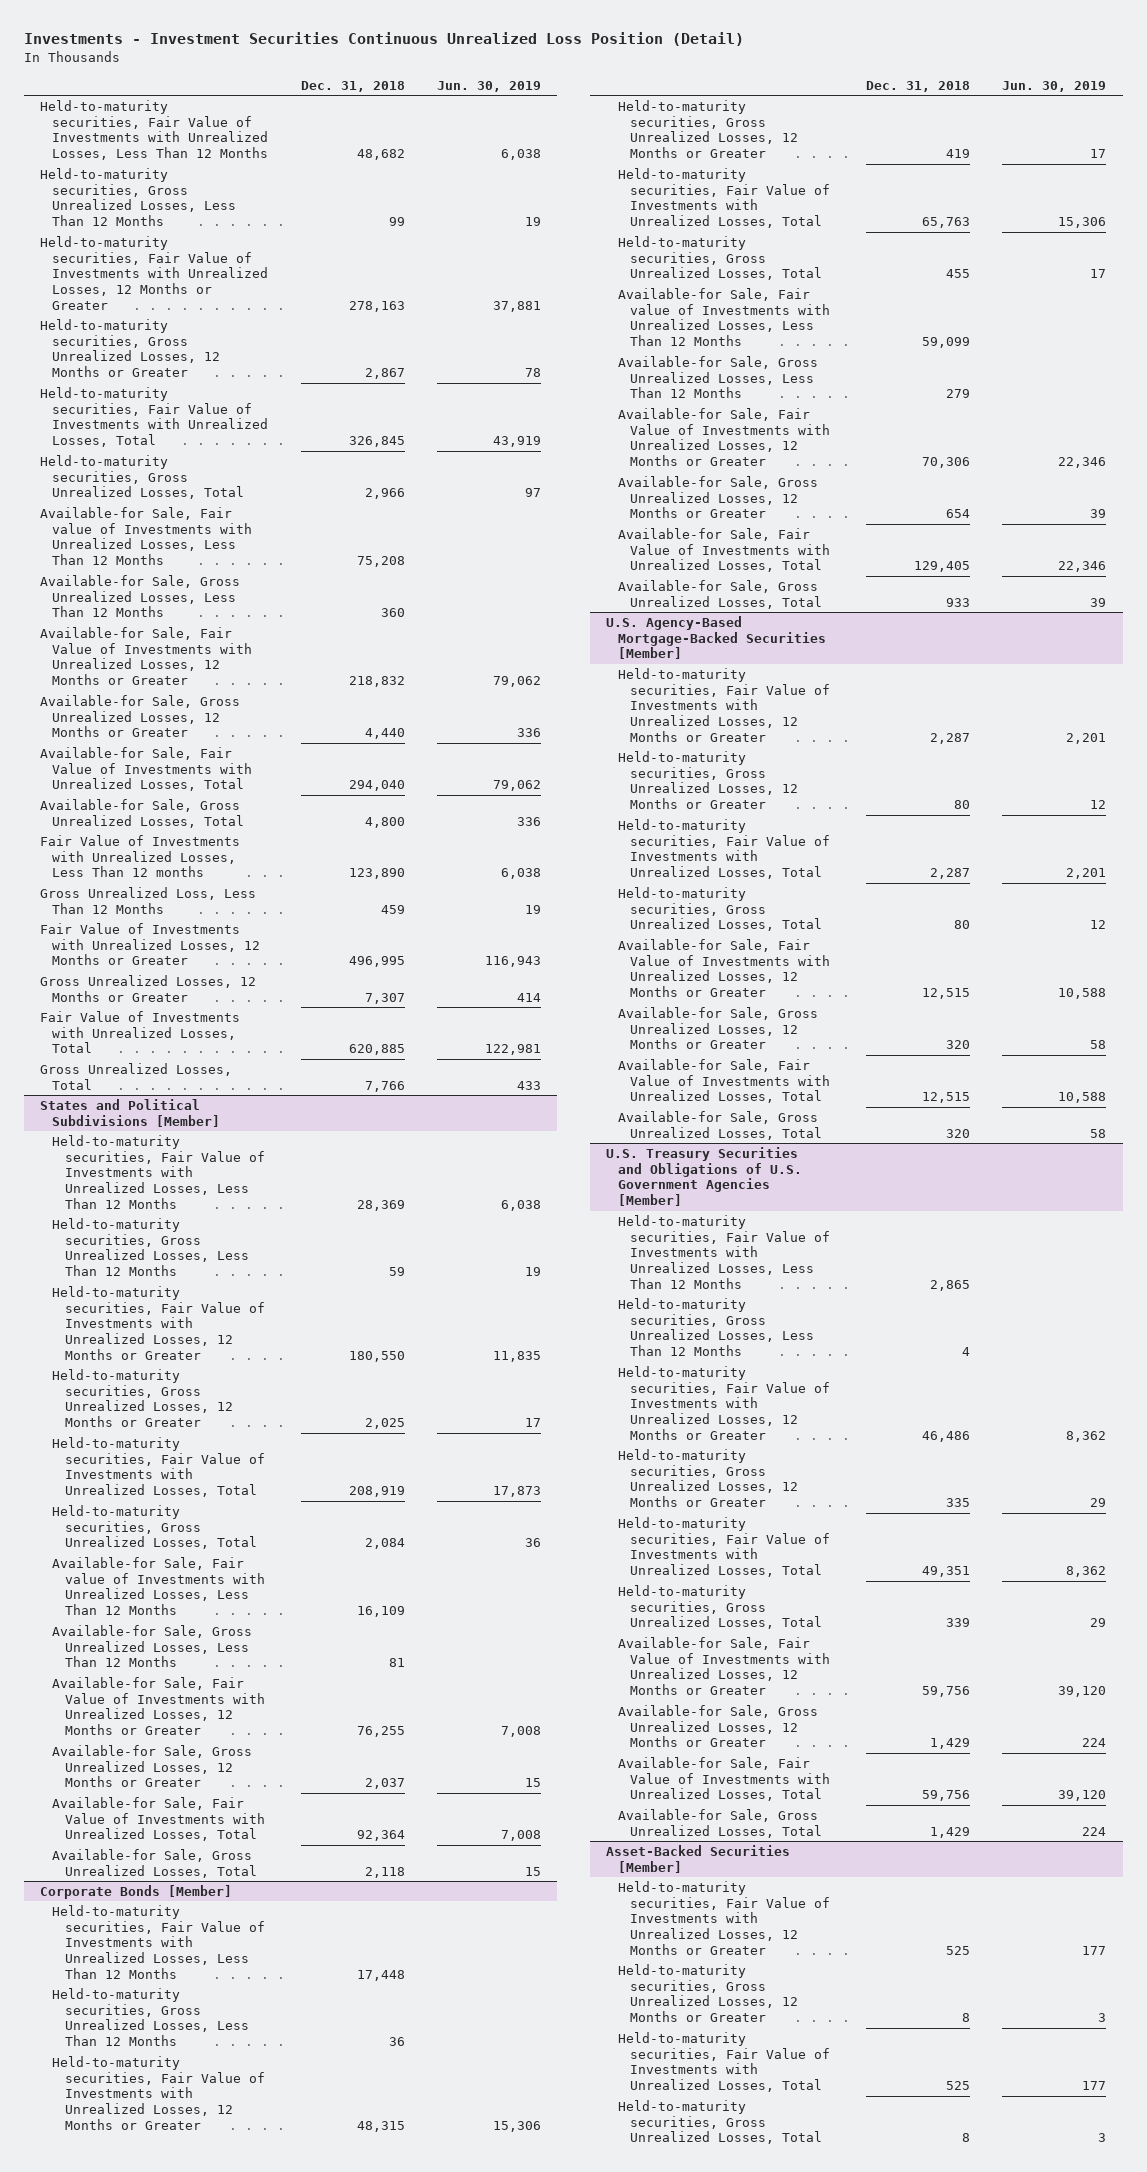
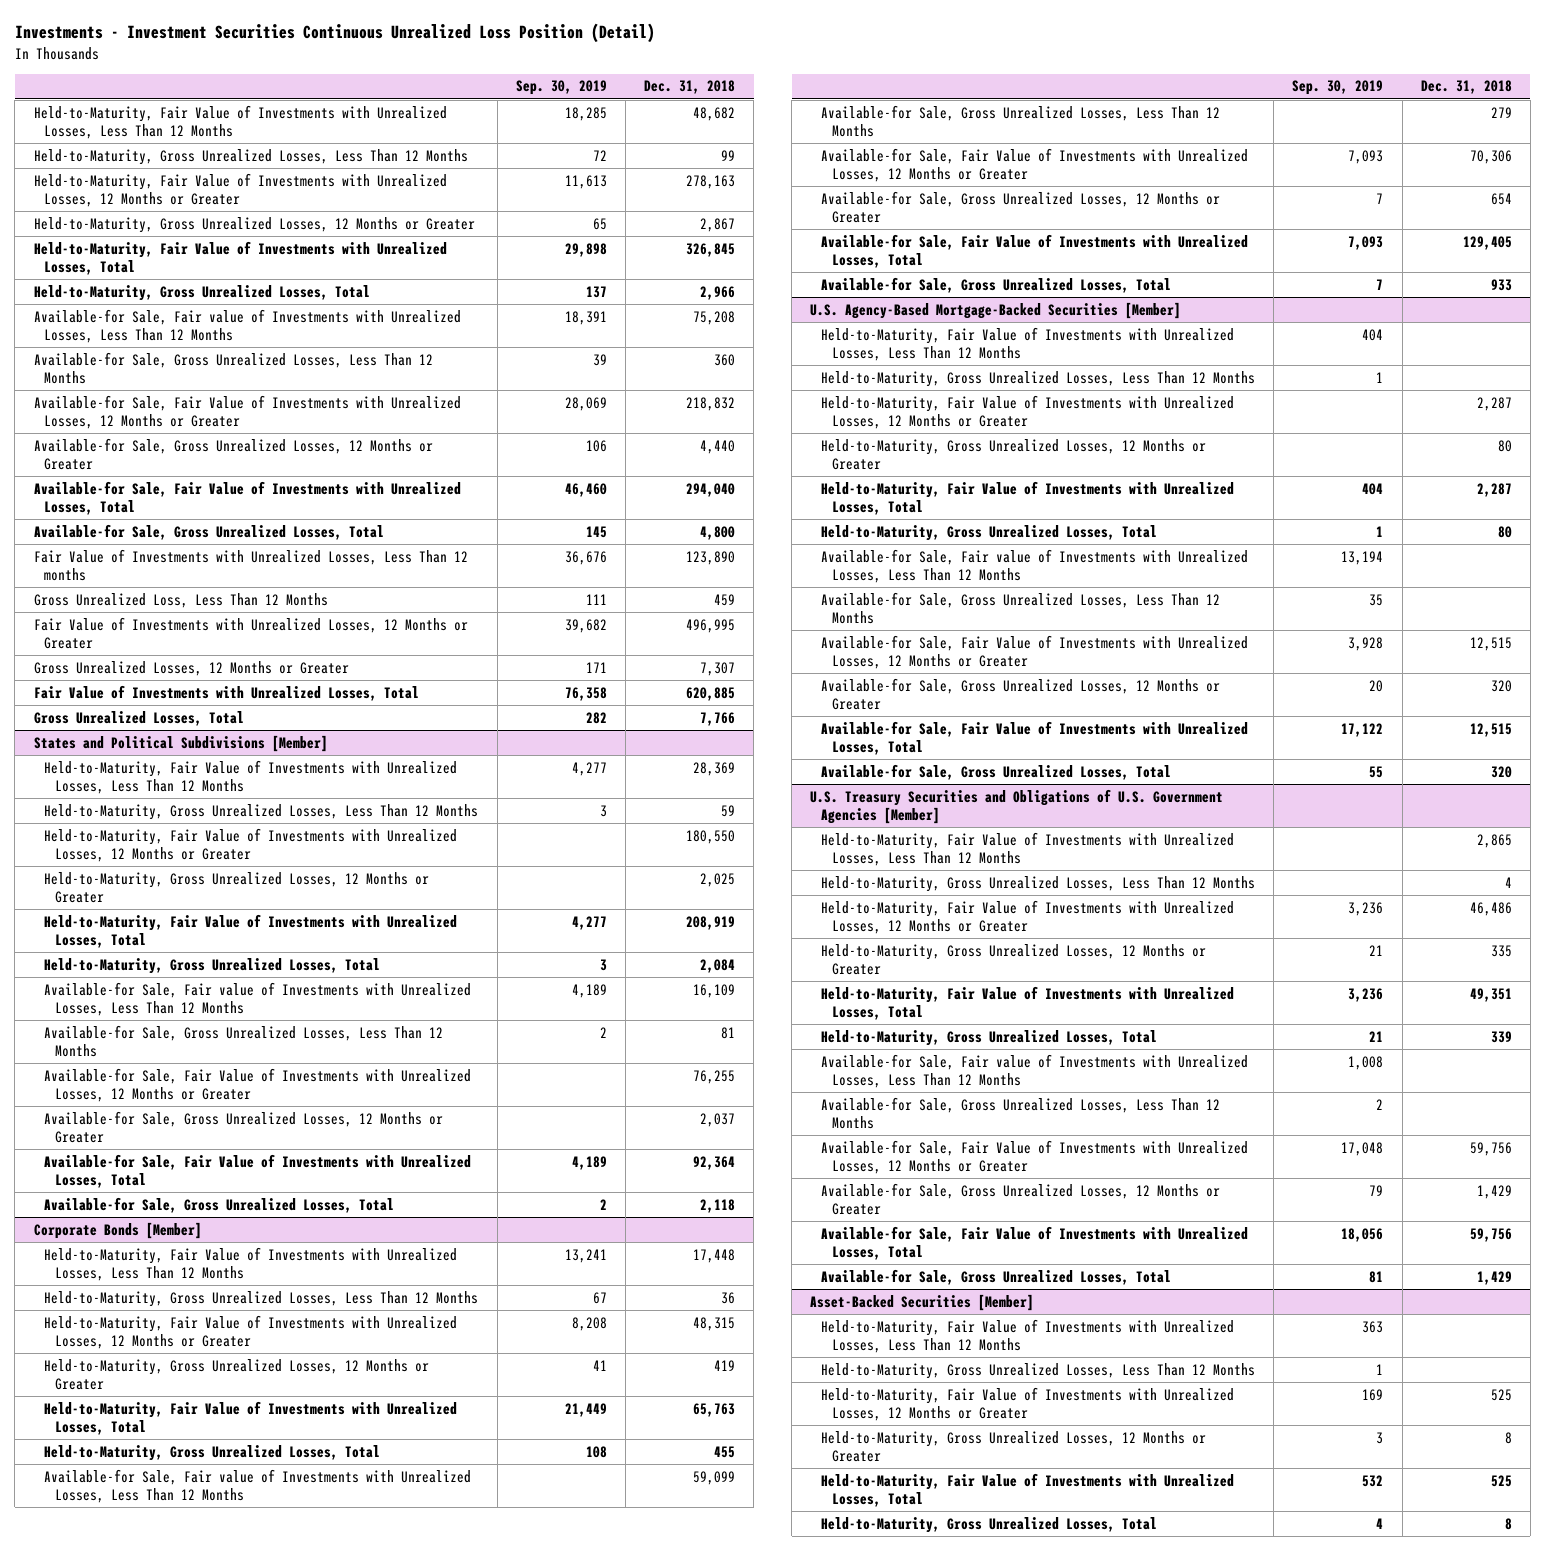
[436,80,541,92] Jun. 30, 2019 -> none
none -> [515,80,607,96] Sep. 30, 2019
[40,99,269,161] Held-to-maturity securities, Fair Value of Investments with Unrealized Losses, Less Than 12 Months -> [33,104,447,140] Held-to-Maturity, Fair Value of Investments with Unrealized Losses, Less Than 12 Months
[40,167,237,227] Held-to-maturity securities, Gross Unrealized Losses, Less Than 12 Months -> [33,148,468,165] Held-to-Maturity, Gross Unrealized Losses, Less Than 12 Months
[40,235,269,310] Held-to-maturity securities, Fair Value of Investments with Unrealized Losses, 12 Months or Greater -> [33,172,447,208] Held-to-Maturity, Fair Value of Investments with Unrealized Losses, 12 Months or Greater
[40,318,221,378] Held-to-maturity securities, Gross Unrealized Losses, 12 Months or Greater -> [33,216,475,233] Held-to-Maturity, Gross Unrealized Losses, 12 Months or Greater
[40,386,269,448] Held-to-maturity securities, Fair Value of Investments with Unrealized Losses, Total -> [33,240,447,276] Held-to-Maturity, Fair Value of Investments with Unrealized Losses, Total
[40,454,245,500] Held-to-maturity securities, Gross Unrealized Losses, Total -> [33,284,370,301] Held-to-Maturity, Gross Unrealized Losses, Total
[52,1134,265,1209] Held-to-maturity securities, Fair Value of Investments with Unrealized Losses, Less Than 12 Months -> [44,759,458,795] Held-to-Maturity, Fair Value of Investments with Unrealized Losses, Less Than 12 Months
[52,1217,249,1277] Held-to-maturity securities, Gross Unrealized Losses, Less Than 12 Months -> [44,803,479,820] Held-to-Maturity, Gross Unrealized Losses, Less Than 12 Months
[52,1285,265,1360] Held-to-maturity securities, Fair Value of Investments with Unrealized Losses, 12 Months or Greater -> [44,827,458,863] Held-to-Maturity, Fair Value of Investments with Unrealized Losses, 12 Months or Greater
[52,1368,233,1428] Held-to-maturity securities, Gross Unrealized Losses, 12 Months or Greater -> [44,871,430,904] Held-to-Maturity, Gross Unrealized Losses, 12 Months or Greater
[52,1436,265,1498] Held-to-maturity securities, Fair Value of Investments with Unrealized Losses, Total -> [44,913,458,949] Held-to-Maturity, Fair Value of Investments with Unrealized Losses, Total
[52,1504,257,1550] Held-to-maturity securities, Gross Unrealized Losses, Total -> [44,957,381,974] Held-to-Maturity, Gross Unrealized Losses, Total
[52,1904,265,1979] Held-to-maturity securities, Fair Value of Investments with Unrealized Losses, Less Than 12 Months -> [44,1246,458,1282] Held-to-Maturity, Fair Value of Investments with Unrealized Losses, Less Than 12 Months
[52,1987,249,2047] Held-to-maturity securities, Gross Unrealized Losses, Less Than 12 Months -> [44,1290,479,1307] Held-to-Maturity, Gross Unrealized Losses, Less Than 12 Months
[52,2055,265,2130] Held-to-maturity securities, Fair Value of Investments with Unrealized Losses, 12 Months or Greater -> [44,1314,458,1350] Held-to-Maturity, Fair Value of Investments with Unrealized Losses, 12 Months or Greater
[617,99,799,159] Held-to-maturity securities, Gross Unrealized Losses, 12 Months or Greater -> [44,1358,430,1391] Held-to-Maturity, Gross Unrealized Losses, 12 Months or Greater
[617,167,831,229] Held-to-maturity securities, Fair Value of Investments with Unrealized Losses, Total -> [44,1400,458,1436] Held-to-Maturity, Fair Value of Investments with Unrealized Losses, Total
[617,235,823,281] Held-to-maturity securities, Gross Unrealized Losses, Total -> [44,1444,381,1461] Held-to-Maturity, Gross Unrealized Losses, Total
none -> [821,326,1235,362] Held-to-Maturity, Fair Value of Investments with Unrealized Losses, Less Than 12 Months
none -> [821,370,1256,387] Held-to-Maturity, Gross Unrealized Losses, Less Than 12 Months
[617,667,831,742] Held-to-maturity securities, Fair Value of Investments with Unrealized Losses, 12 Months or Greater -> [821,394,1235,430] Held-to-Maturity, Fair Value of Investments with Unrealized Losses, 12 Months or Greater
[617,750,799,810] Held-to-maturity securities, Gross Unrealized Losses, 12 Months or Greater -> [821,438,1207,471] Held-to-Maturity, Gross Unrealized Losses, 12 Months or Greater
[617,818,831,880] Held-to-maturity securities, Fair Value of Investments with Unrealized Losses, Total -> [821,480,1235,516] Held-to-Maturity, Fair Value of Investments with Unrealized Losses, Total
[617,886,823,932] Held-to-maturity securities, Gross Unrealized Losses, Total -> [821,524,1158,541] Held-to-Maturity, Gross Unrealized Losses, Total
none -> [821,548,1249,584] Available-for Sale, Fair value of Investments with Unrealized Losses, Less Than 12 Months
none -> [821,591,1221,625] Available-for Sale, Gross Unrealized Losses, Less Than 12 Months
[617,1214,831,1289] Held-to-maturity securities, Fair Value of Investments with Unrealized Losses, Less Than 12 Months -> [821,831,1235,867] Held-to-Maturity, Fair Value of Investments with Unrealized Losses, Less Than 12 Months
[617,1297,815,1357] Held-to-maturity securities, Gross Unrealized Losses, Less Than 12 Months -> [821,875,1256,892] Held-to-Maturity, Gross Unrealized Losses, Less Than 12 Months
[617,1365,831,1440] Held-to-maturity securities, Fair Value of Investments with Unrealized Losses, 12 Months or Greater -> [821,899,1235,935] Held-to-Maturity, Fair Value of Investments with Unrealized Losses, 12 Months or Greater
[617,1448,799,1508] Held-to-maturity securities, Gross Unrealized Losses, 12 Months or Greater -> [821,943,1207,976] Held-to-Maturity, Gross Unrealized Losses, 12 Months or Greater
[617,1516,831,1578] Held-to-maturity securities, Fair Value of Investments with Unrealized Losses, Total -> [821,985,1235,1021] Held-to-Maturity, Fair Value of Investments with Unrealized Losses, Total
[617,1584,823,1630] Held-to-maturity securities, Gross Unrealized Losses, Total -> [821,1029,1158,1046] Held-to-Maturity, Gross Unrealized Losses, Total
none -> [821,1053,1249,1089] Available-for Sale, Fair value of Investments with Unrealized Losses, Less Than 12 Months
none -> [821,1096,1221,1130] Available-for Sale, Gross Unrealized Losses, Less Than 12 Months
none -> [821,1318,1235,1354] Held-to-Maturity, Fair Value of Investments with Unrealized Losses, Less Than 12 Months
none -> [821,1362,1256,1379] Held-to-Maturity, Gross Unrealized Losses, Less Than 12 Months
[617,1880,831,1955] Held-to-maturity securities, Fair Value of Investments with Unrealized Losses, 12 Months or Greater -> [821,1386,1235,1422] Held-to-Maturity, Fair Value of Investments with Unrealized Losses, 12 Months or Greater
[617,1963,799,2023] Held-to-maturity securities, Gross Unrealized Losses, 12 Months or Greater -> [821,1430,1207,1463] Held-to-Maturity, Gross Unrealized Losses, 12 Months or Greater
[617,2031,831,2093] Held-to-maturity securities, Fair Value of Investments with Unrealized Losses, Total -> [821,1472,1235,1508] Held-to-Maturity, Fair Value of Investments with Unrealized Losses, Total
[617,2099,823,2145] Held-to-maturity securities, Gross Unrealized Losses, Total -> [821,1516,1158,1533] Held-to-Maturity, Gross Unrealized Losses, Total

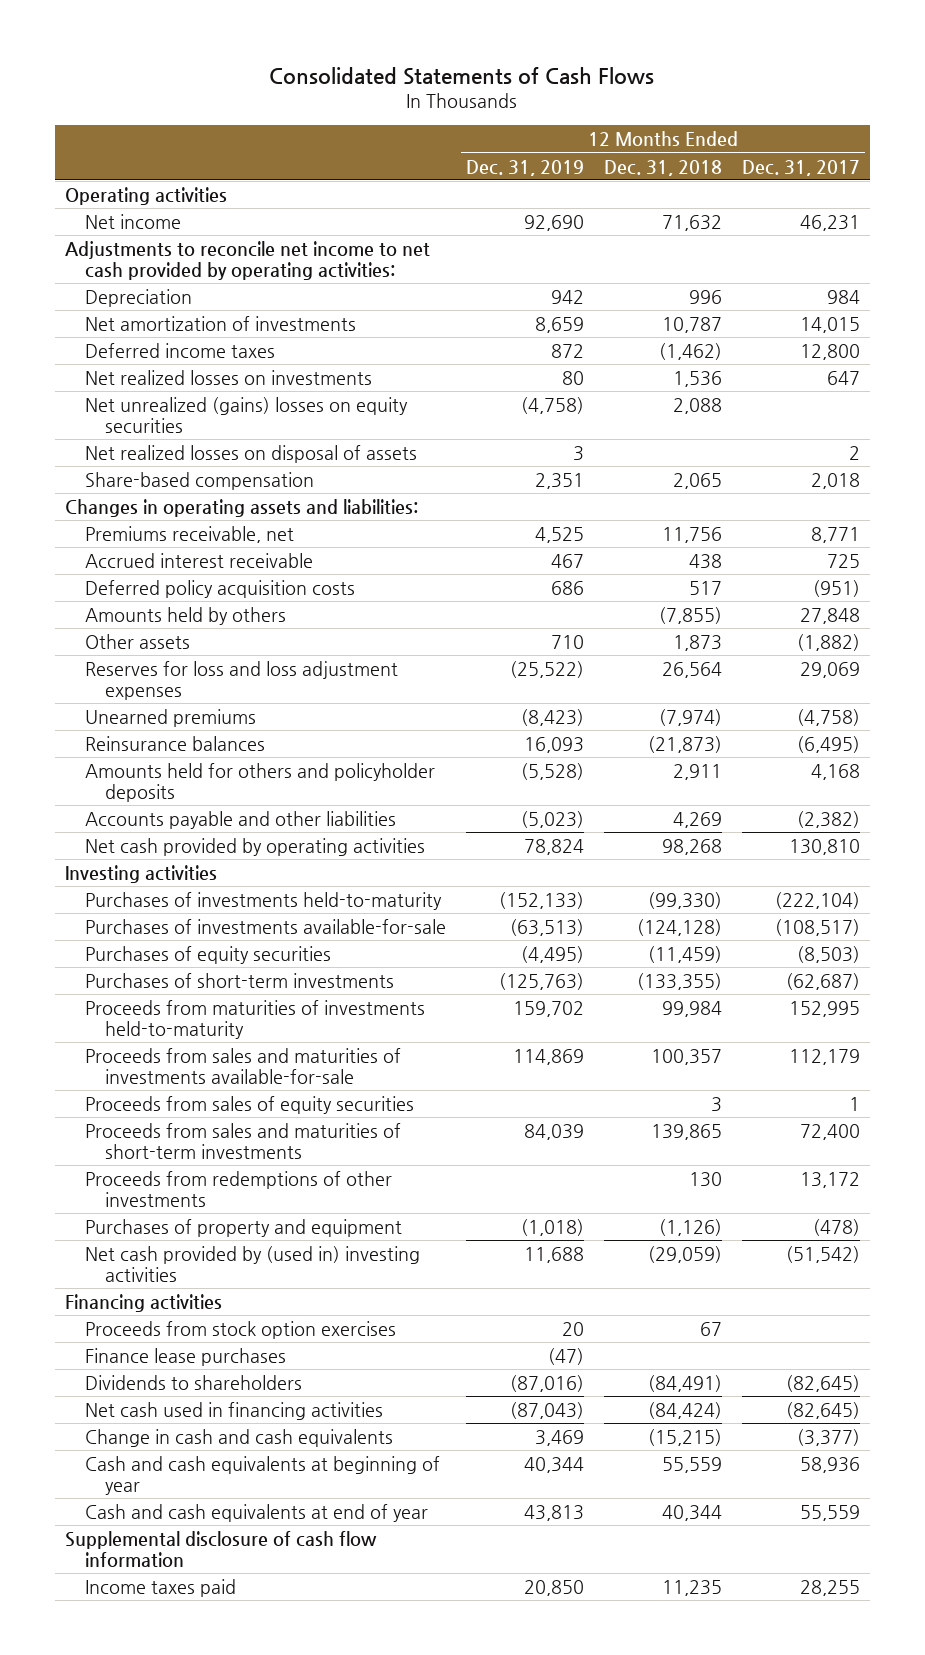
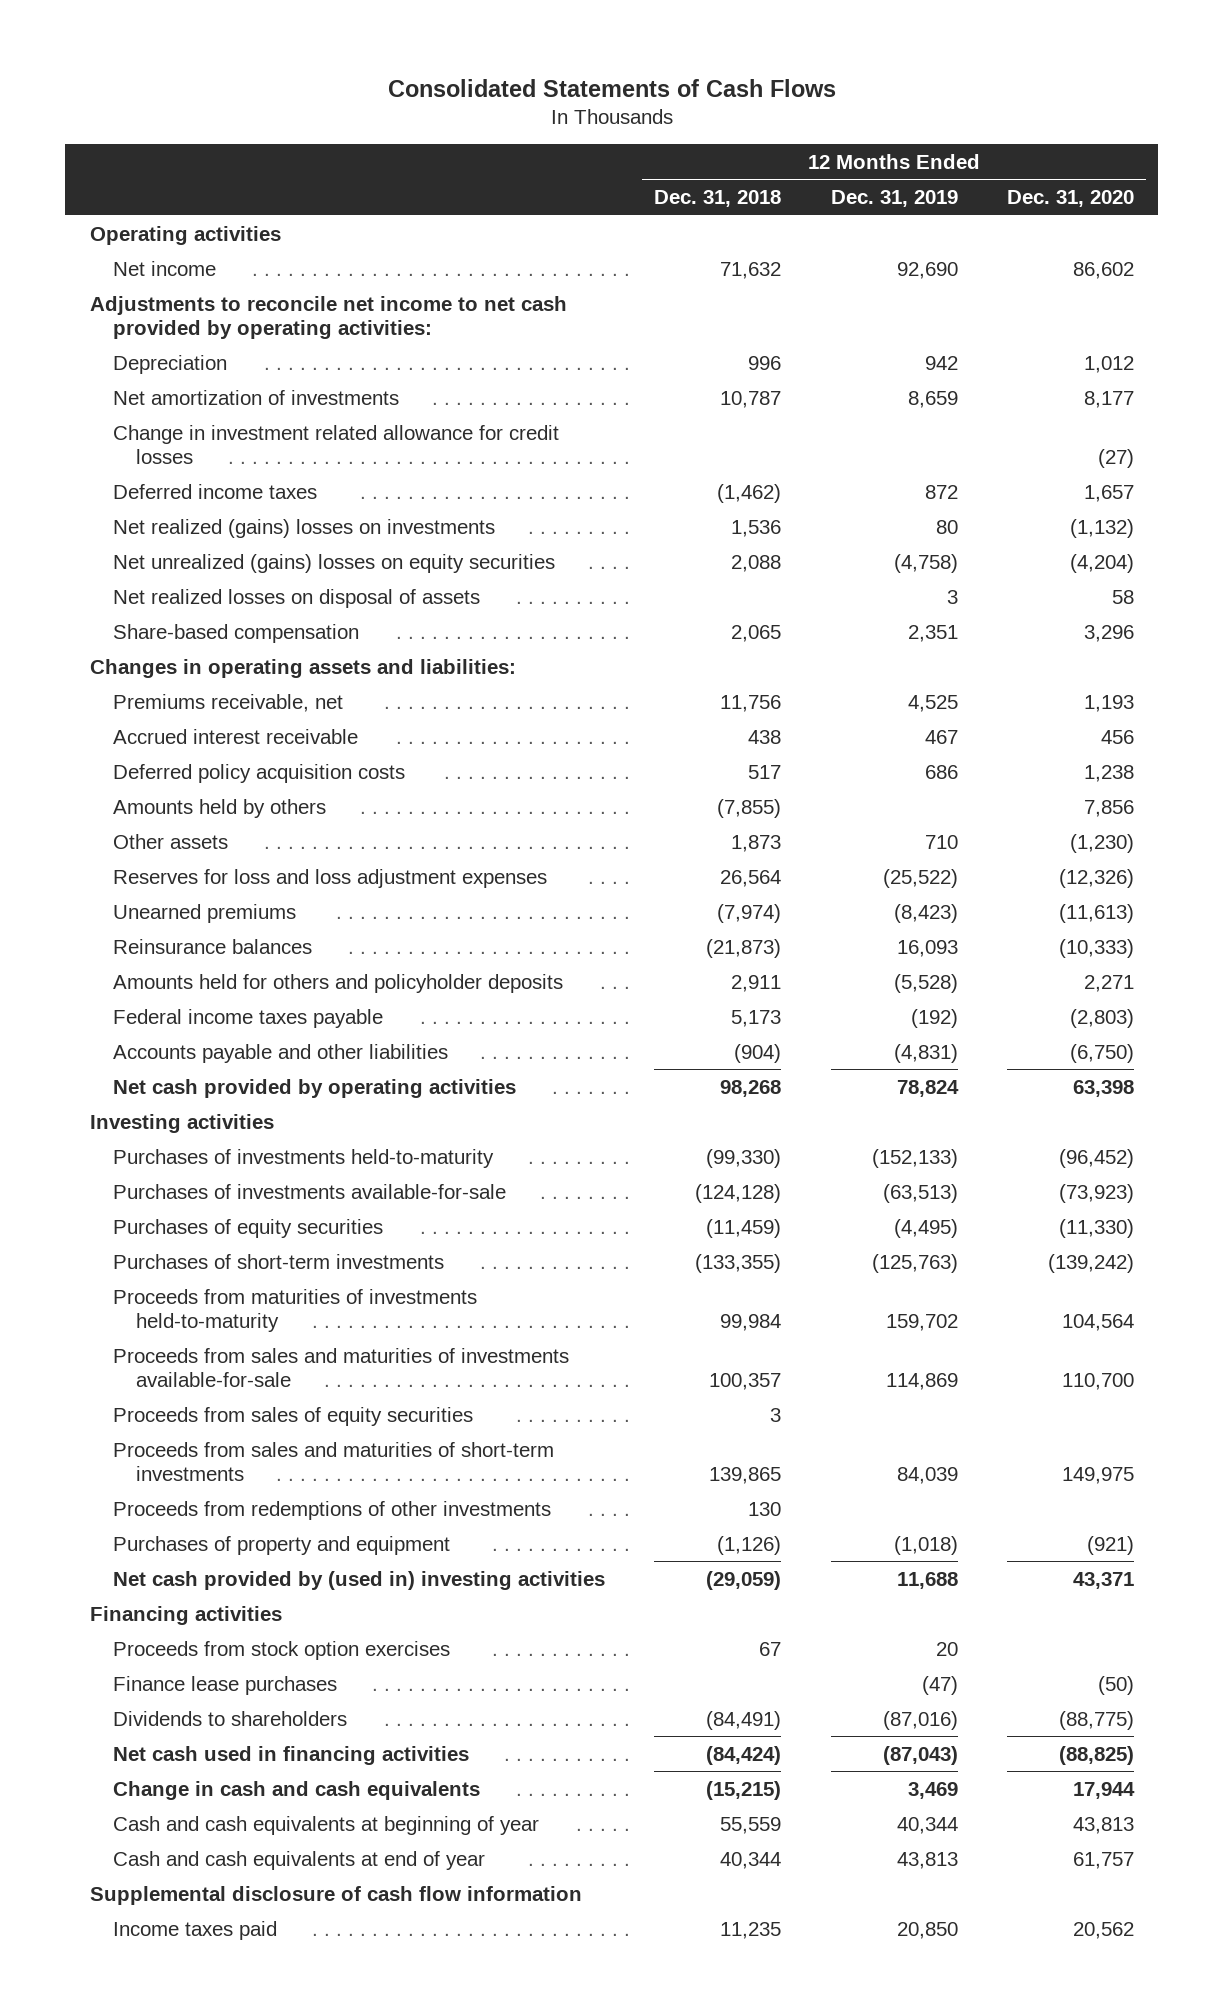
[741,159,860,176] Dec. 31, 2017 -> none
none -> [1006,190,1134,208] Dec. 31, 2020
none -> [112,424,559,464] Change in investment related allowance for credit losses
[84,369,372,385] Net realized losses on investments -> [112,518,495,538] Net realized (gains) losses on investments
none -> [112,1008,383,1028] Federal income taxes payable
[520,810,584,828] (5,023) -> [893,1043,958,1063] (4,831)
[672,811,722,828] 4,269 -> [734,1043,782,1063] (904)

